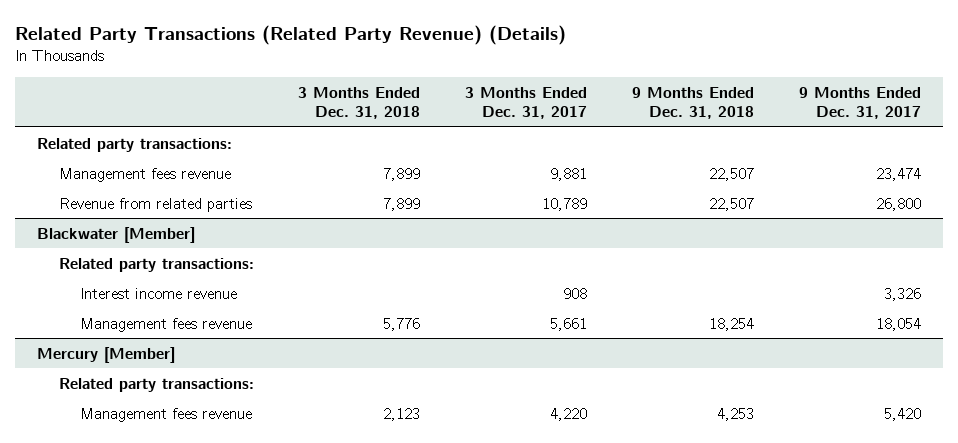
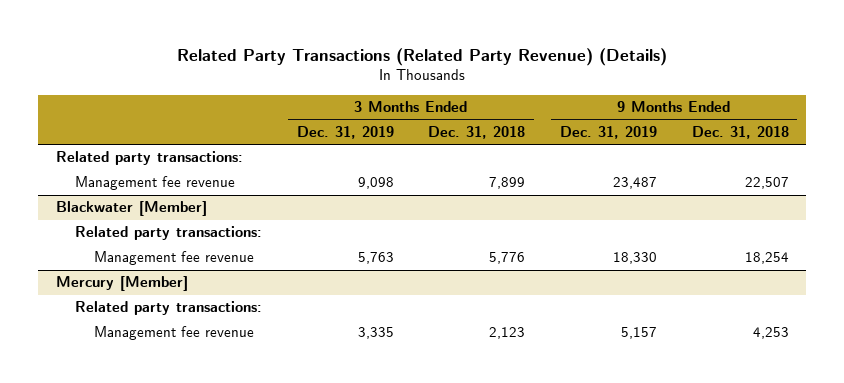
[465,86,588,120] 3 Months Ended Dec. 31, 2017 -> none
[798,86,921,120] 9 Months Ended Dec. 31, 2017 -> none
none -> [296,126,394,140] Dec. 31, 2019
none -> [559,126,657,140] Dec. 31, 2019
[58,197,252,212] Revenue from related parties -> none
[58,167,231,182] Management fees revenue -> [74,176,235,191] Management fee revenue
[80,287,238,299] Interest income revenue -> none
[80,317,253,332] Management fees revenue -> [93,251,254,266] Management fee revenue
[80,407,253,422] Management fees revenue -> [93,326,254,341] Management fee revenue

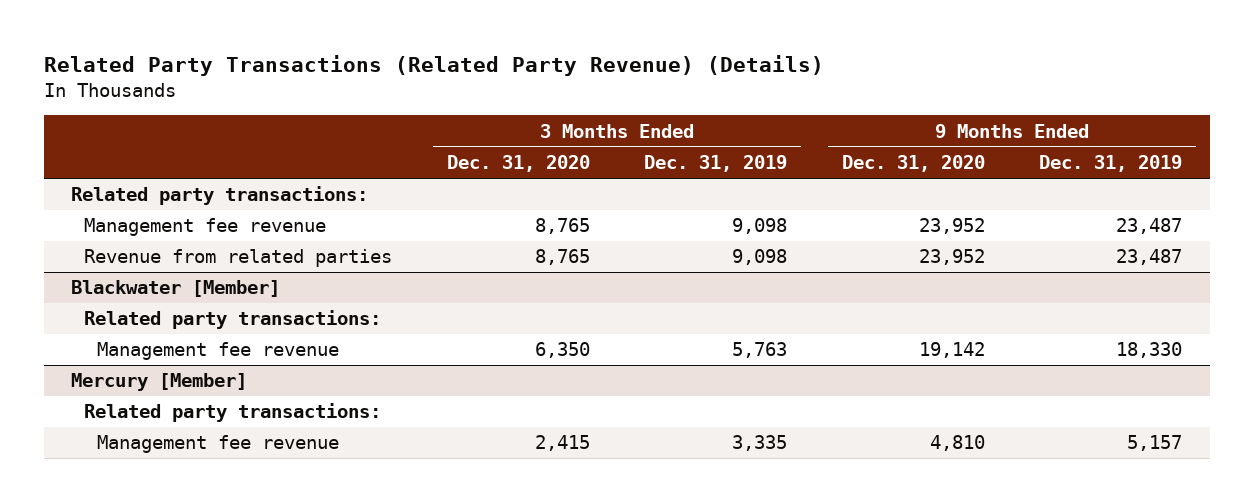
[428,126,526,140] Dec. 31, 2018 -> none
[691,126,789,140] Dec. 31, 2018 -> none
none -> [446,155,590,173] Dec. 31, 2020
none -> [841,155,985,173] Dec. 31, 2020
none -> [83,249,392,268] Revenue from related parties

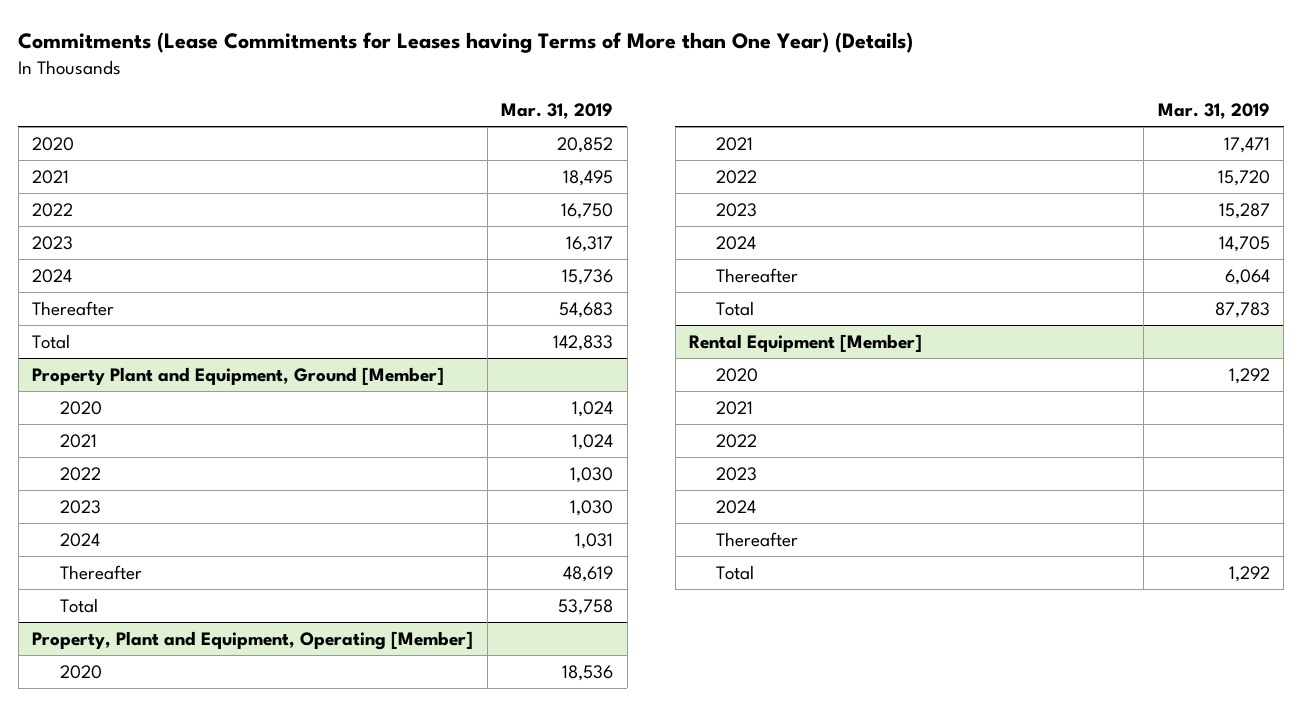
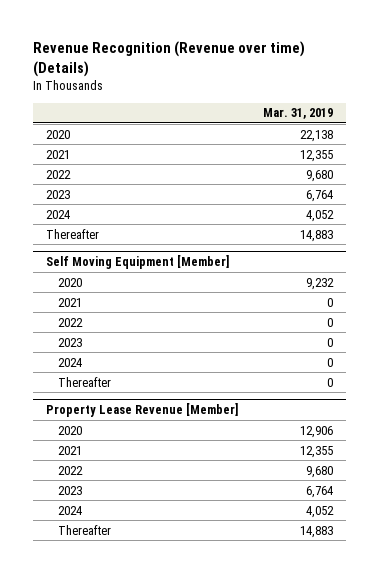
[18,32,914,54] Commitments (Lease Commitments for Leases having Terms of More than One Year) (Details) -> [33,41,306,77] Revenue Recognition (Revenue over time) (Details)
[32,333,71,349] Total -> none
[32,366,445,385] Property Plant and Equipment, Ground [Member] -> none
[59,597,98,613] Total -> none
[32,630,474,650] Property, Plant and Equipment, Operating [Member] -> none
[716,300,755,316] Total -> none
[689,333,923,352] Rental Equipment [Member] -> none
[716,367,759,382] 2020 -> none
[716,400,754,415] 2021 -> none
[716,433,758,448] 2022 -> none
[716,466,758,481] 2023 -> none
[716,499,757,514] 2024 -> none
[716,531,799,547] Thereafter -> none
[716,564,755,580] Total -> none
[557,136,614,153] 20,852 -> [300,129,334,142] 22,138
[563,169,614,186] 18,495 -> [300,149,334,162] 12,355
[561,202,614,219] 16,750 -> [306,169,334,182] 9,680
[566,235,614,252] 16,317 -> [306,189,334,202] 6,764
[562,268,614,285] 15,736 -> [306,209,335,222] 4,052
[559,301,614,318] 54,683 -> [300,229,334,242] 14,883
none -> [45,255,229,270] Self Moving Equipment [Member]
[572,400,614,417] 1,024 -> [306,277,335,290] 9,232
[572,433,614,450] 1,024 -> [327,297,334,307] 0
[570,466,614,483] 1,030 -> [327,317,334,327] 0
[570,499,614,516] 1,030 -> [327,337,334,347] 0
[575,532,614,549] 1,031 -> [327,357,334,367] 0
[563,565,614,582] 48,619 -> [327,377,334,387] 0
none -> [45,403,238,418] Property Lease Revenue [Member]
[562,664,614,681] 18,536 -> [300,425,334,438] 12,906
[1223,136,1270,153] 17,471 -> [300,445,334,458] 12,355
[1217,169,1270,186] 15,720 -> [306,465,334,478] 9,680
[1218,202,1270,219] 15,287 -> [306,485,334,498] 6,764
[1218,235,1270,252] 14,705 -> [306,505,335,518] 4,052
[1224,268,1270,285] 6,064 -> [300,525,334,538] 14,883

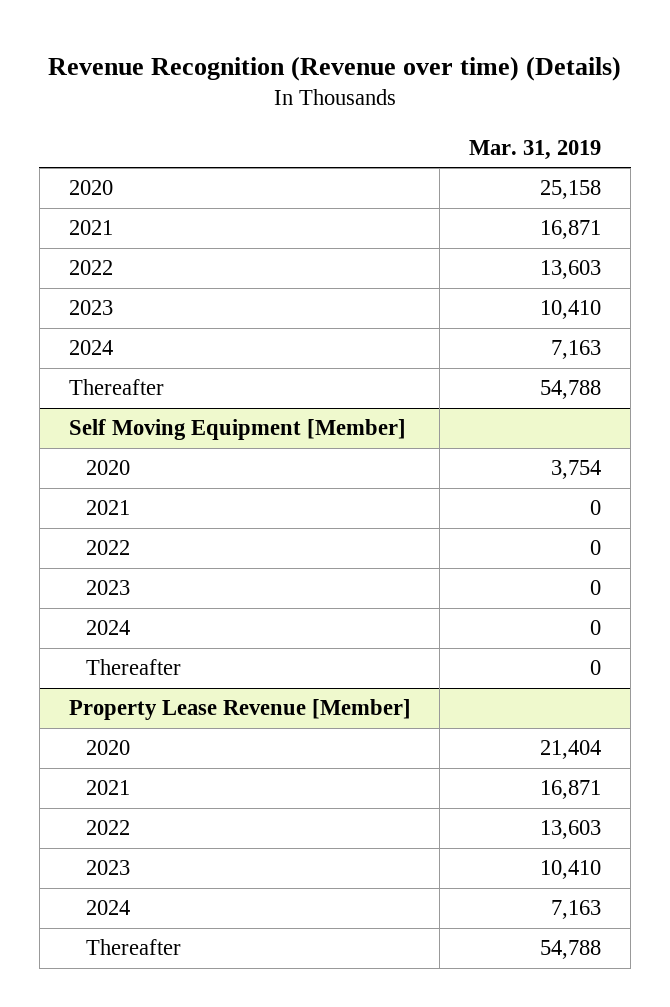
[300,129,334,142] 22,138 -> [540,180,602,200] 25,158
[300,149,334,162] 12,355 -> [540,220,602,240] 16,871
[306,169,334,182] 9,680 -> [540,260,602,280] 13,603
[306,189,334,202] 6,764 -> [540,300,602,320] 10,410
[306,209,335,222] 4,052 -> [551,340,602,360] 7,163
[300,229,334,242] 14,883 -> [540,380,602,400] 54,788
[306,277,335,290] 9,232 -> [551,460,602,480] 3,754
[300,425,334,438] 12,906 -> [540,740,602,760] 21,404
[300,445,334,458] 12,355 -> [540,780,602,800] 16,871
[306,465,334,478] 9,680 -> [540,820,602,840] 13,603
[306,485,334,498] 6,764 -> [540,860,602,880] 10,410
[306,505,335,518] 4,052 -> [551,900,602,920] 7,163
[300,525,334,538] 14,883 -> [540,940,602,960] 54,788

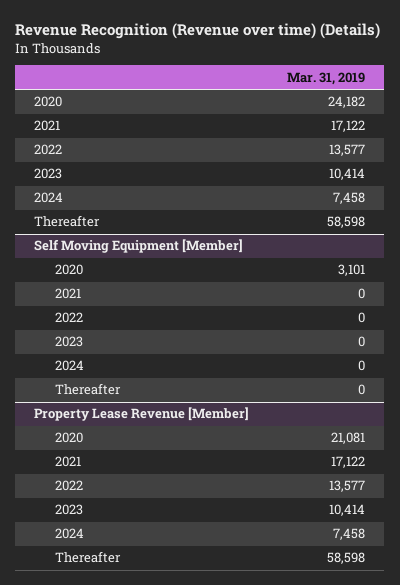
[540,180,602,200] 25,158 -> [328,96,366,109] 24,182
[540,220,602,240] 16,871 -> [331,120,366,133] 17,122
[540,260,602,280] 13,603 -> [329,144,366,157] 13,577
[540,300,602,320] 10,410 -> [329,168,366,181] 10,414
[551,340,602,360] 7,163 -> [333,192,366,205] 7,458
[540,380,602,400] 54,788 -> [327,216,366,229] 58,598
[551,460,602,480] 3,754 -> [338,264,366,277] 3,101
[540,740,602,760] 21,404 -> [331,432,366,445] 21,081
[540,780,602,800] 16,871 -> [331,456,366,469] 17,122
[540,820,602,840] 13,603 -> [329,480,366,493] 13,577
[540,860,602,880] 10,410 -> [329,504,366,517] 10,414
[551,900,602,920] 7,163 -> [333,528,366,541] 7,458
[540,940,602,960] 54,788 -> [327,552,366,565] 58,598

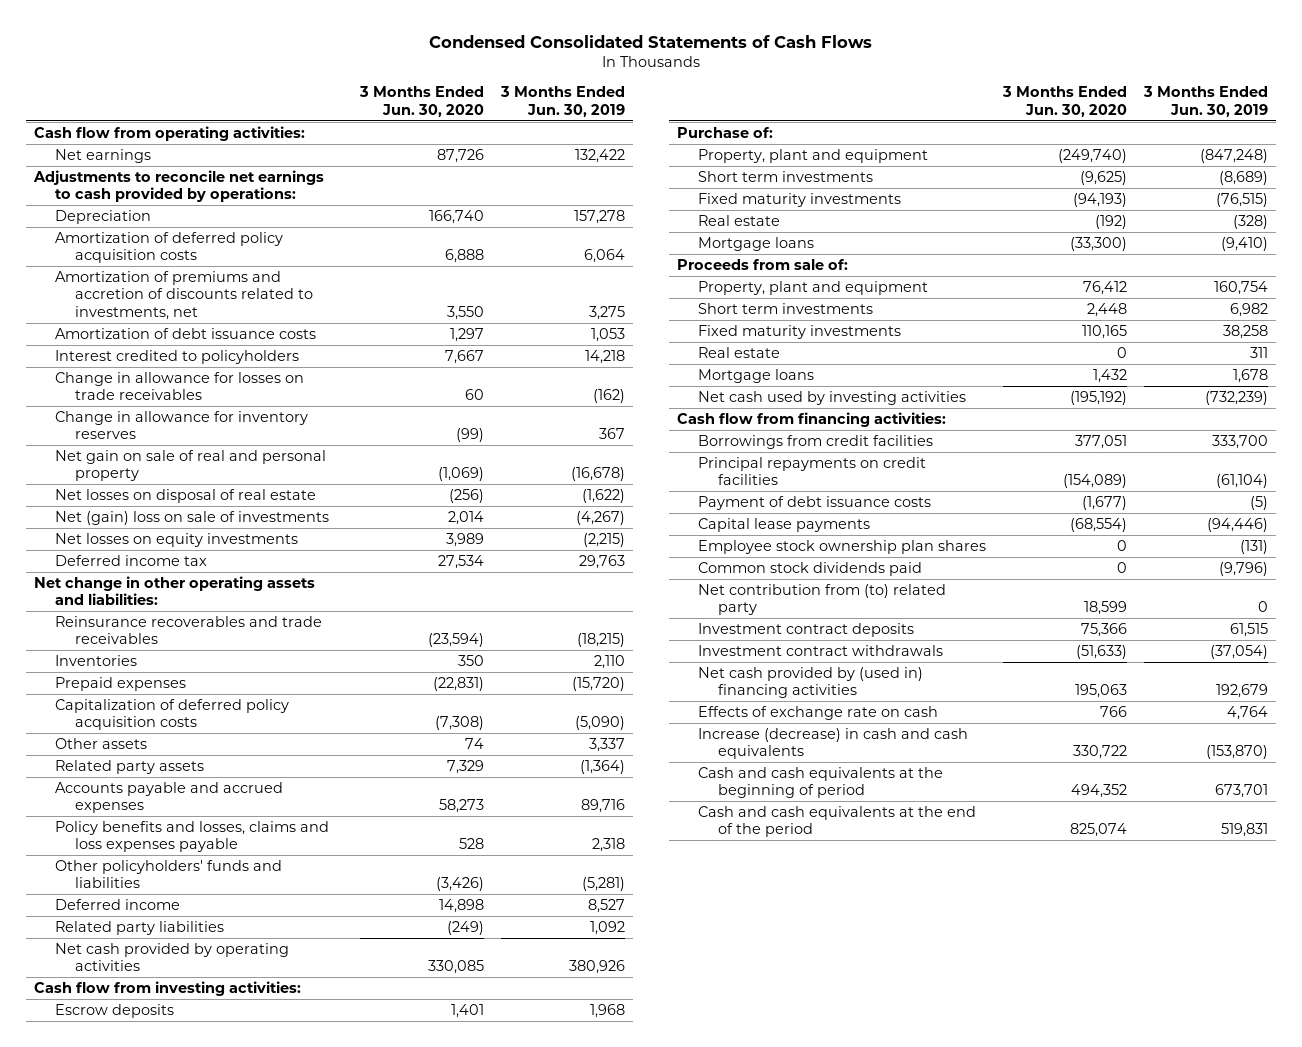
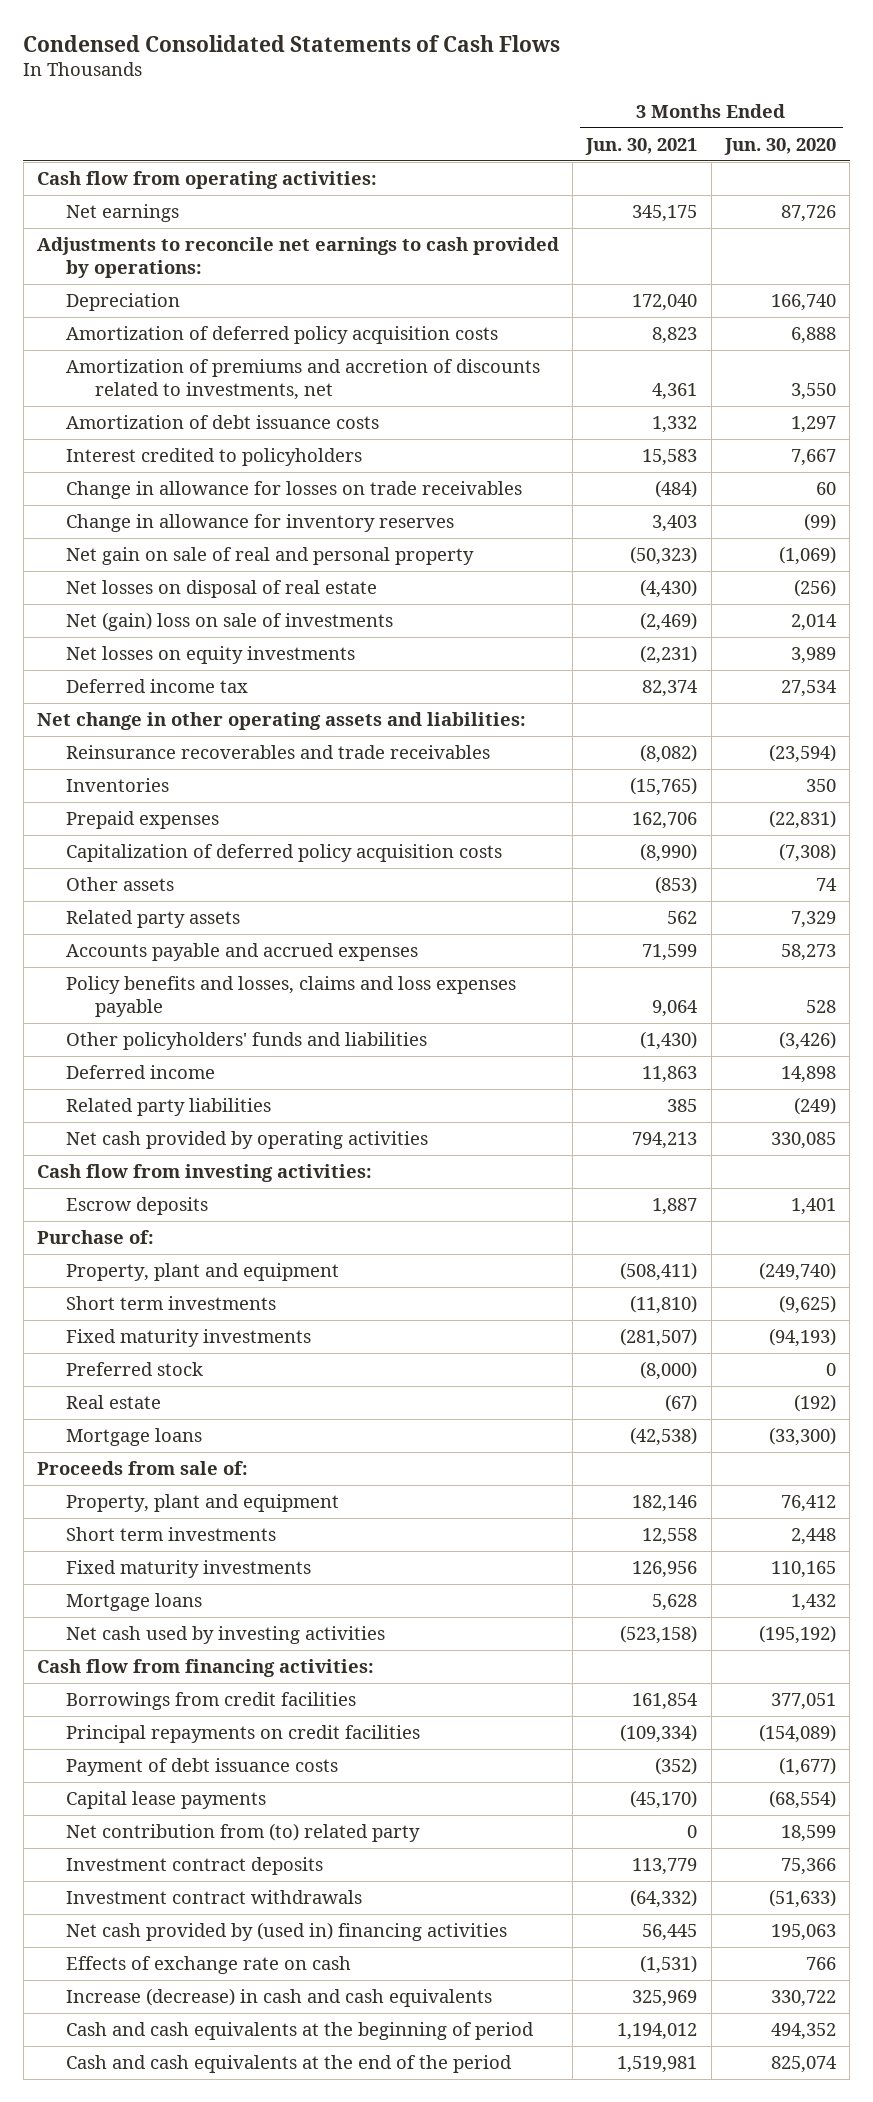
[499,86,625,117] 3 Months Ended Jun. 30, 2019 -> none
none -> [585,137,698,155] Jun. 30, 2021
none -> [66,1362,204,1377] Preferred stock
[697,346,780,358] Real estate -> none
[697,539,986,554] Employee stock ownership plan shares -> none
[697,561,922,576] Common stock dividends paid -> none

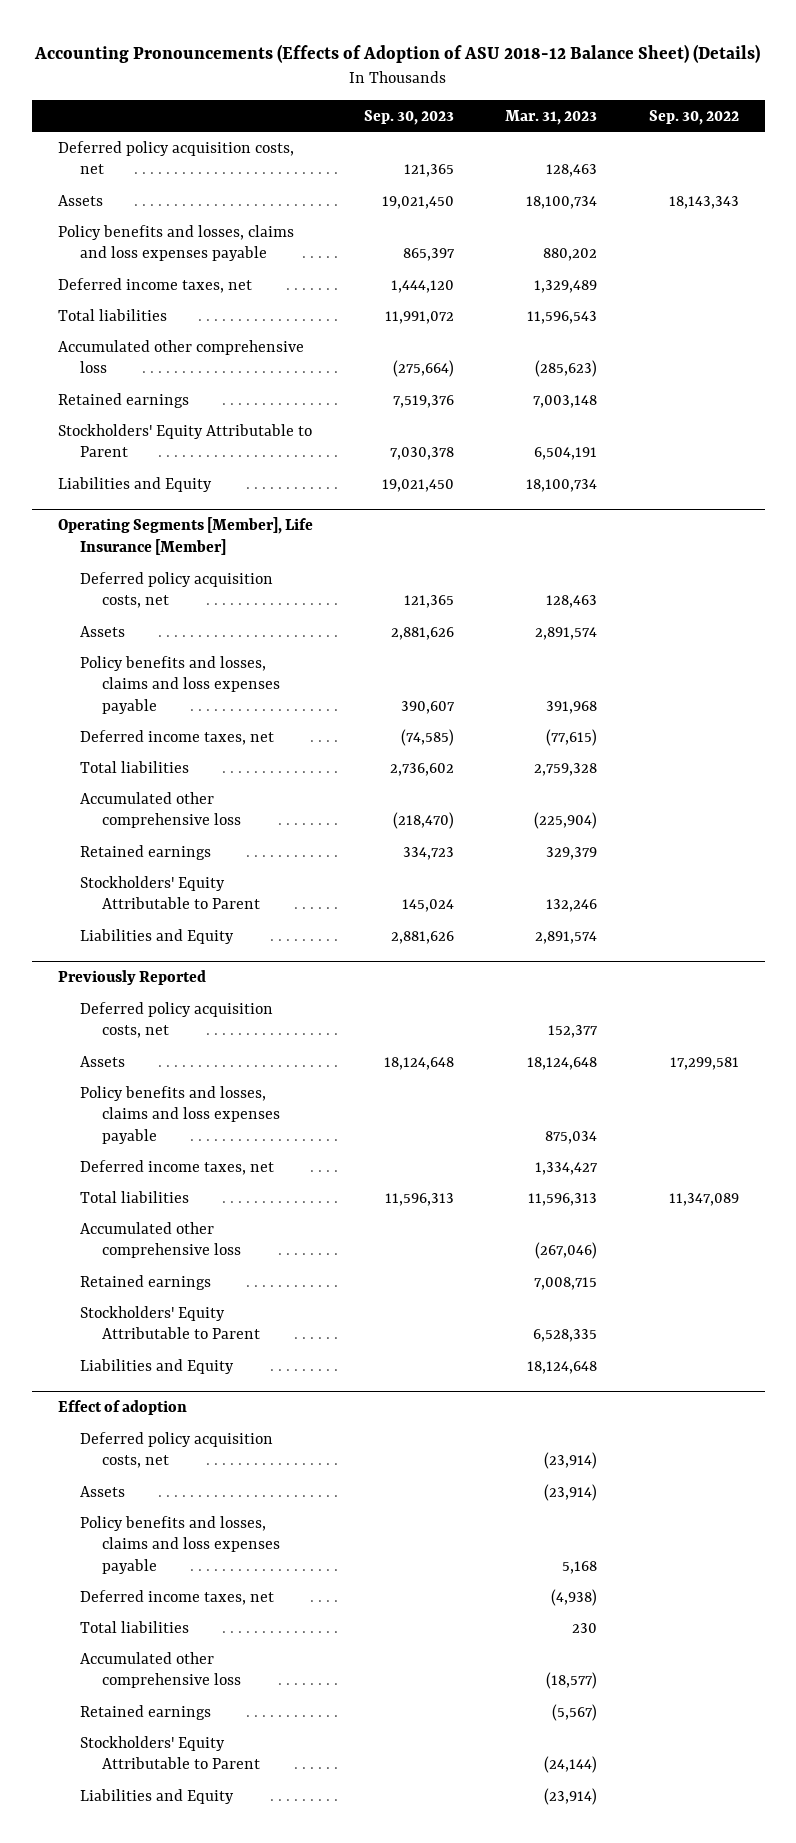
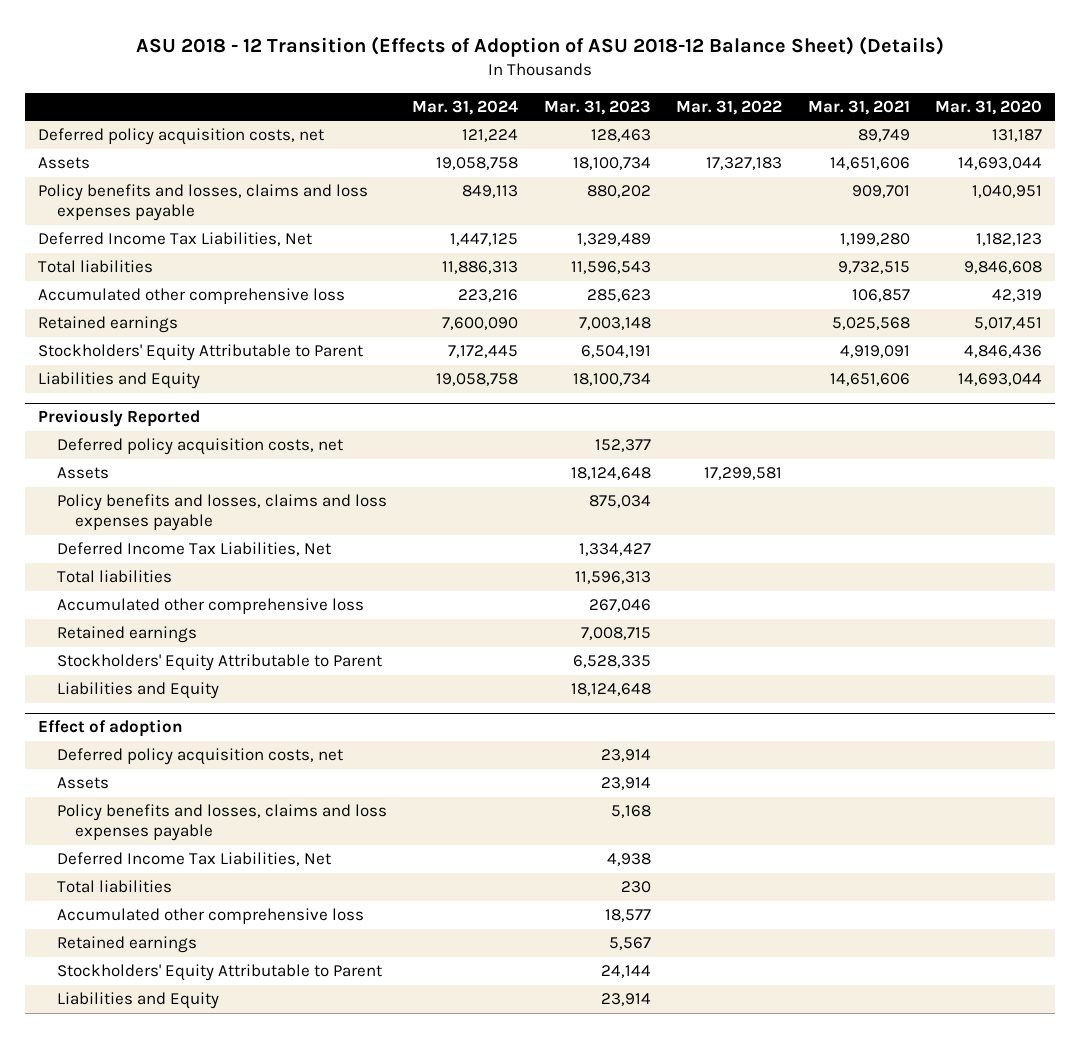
[34,44,761,64] Accounting Pronouncements (Effects of Adoption of ASU 2018-12 Balance Sheet) (Details) -> [136,36,945,58] ASU 2018 - 12 Transition (Effects of Adoption of ASU 2018-12 Balance Sheet) (Details)
[364,109,455,125] Sep. 30, 2023 -> none
[648,109,739,125] Sep. 30, 2022 -> none
none -> [412,99,519,115] Mar. 31, 2024
none -> [676,99,783,115] Mar. 31, 2022
none -> [807,99,910,115] Mar. 31, 2021
none -> [935,99,1043,115] Mar. 31, 2020
[57,277,252,293] Deferred income taxes, net -> [38,232,313,247] Deferred Income Tax Liabilities, Net
[535,360,598,378] (285,623) -> [586,289,651,303] 285,623
[57,517,313,556] Operating Segments [Member], Life Insurance [Member] -> none
[79,571,273,609] Deferred policy acquisition costs, net -> none
[79,625,125,637] Assets -> none
[79,655,280,714] Policy benefits and losses, claims and loss expenses payable -> none
[79,729,274,745] Deferred income taxes, net -> none
[79,760,189,773] Total liabilities -> none
[79,791,241,829] Accumulated other comprehensive loss -> none
[79,844,211,860] Retained earnings -> none
[79,875,260,910] Stockholders' Equity Attributable to Parent -> none
[79,928,234,944] Liabilities and Equity -> none
[79,1159,274,1175] Deferred income taxes, net -> [56,542,331,557] Deferred Income Tax Liabilities, Net
[535,1242,598,1260] (267,046) -> [588,599,651,613] 267,046
[544,1452,598,1470] (23,914) -> [600,749,651,763] 23,914
[544,1483,598,1501] (23,914) -> [600,777,651,791] 23,914
[79,1589,274,1605] Deferred income taxes, net -> [56,852,331,867] Deferred Income Tax Liabilities, Net
[551,1588,598,1606] (4,938) -> [606,853,651,867] 4,938
[546,1672,598,1690] (18,577) -> [604,909,651,923] 18,577
[552,1703,598,1721] (5,567) -> [608,937,651,951] 5,567
[544,1756,598,1774] (24,144) -> [600,965,651,979] 24,144
[544,1787,598,1805] (23,914) -> [600,993,651,1007] 23,914

